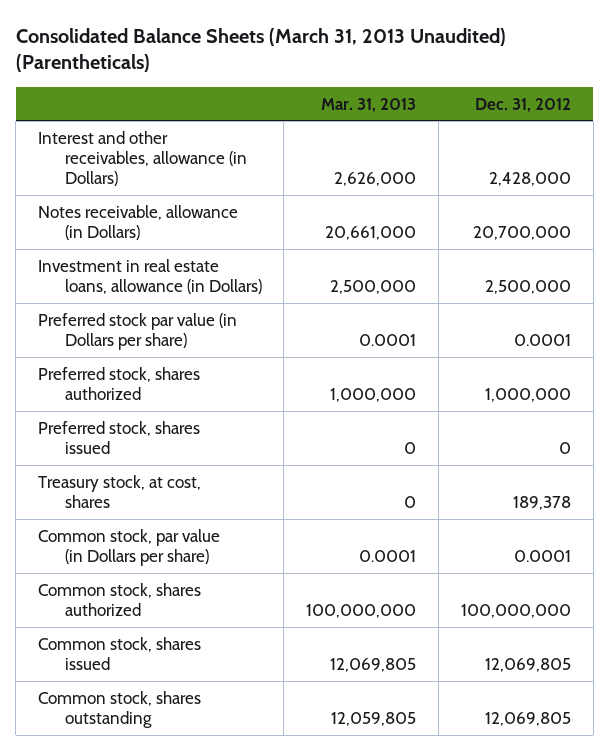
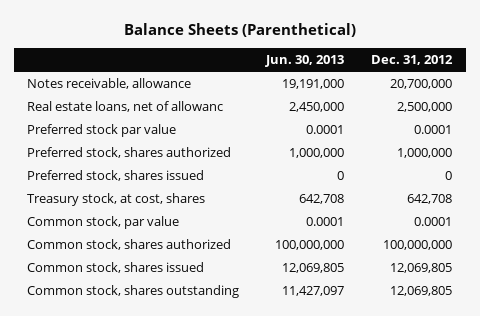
[15,27,506,73] Consolidated Balance Sheets (March 31, 2013 Unaudited) (Parentheticals) -> [123,22,356,37] Balance Sheets (Parenthetical)
[321,97,417,112] Mar. 31, 2013 -> none
none -> [265,55,345,68] Jun. 30, 2013
[38,130,247,187] Interest and other receivables, allowance (in Dollars) -> none
[38,258,262,295] Investment in real estate loans, allowance (in Dollars) -> none
[38,204,239,241] Notes receivable, allowance (in Dollars) -> [27,78,192,90] Notes receivable, allowance
none -> [27,101,224,113] Real estate loans, net of allowanc
[38,312,238,351] Preferred stock par value (in Dollars per share) -> [27,124,177,138] Preferred stock par value
[512,496,571,511] 189,378 -> [407,194,453,205] 642,708
[38,528,221,567] Common stock, par value (in Dollars per share) -> [27,216,180,230] Common stock, par value

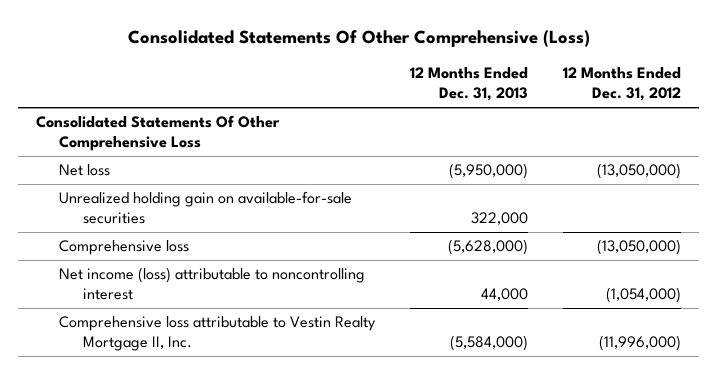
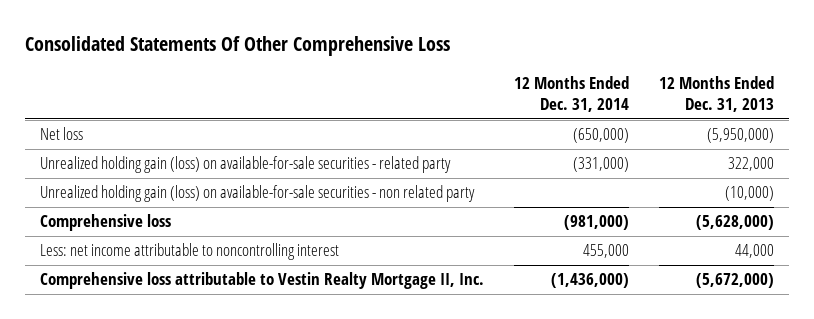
[127,29,590,47] Consolidated Statements Of Other Comprehensive (Loss) -> [25,36,451,57] Consolidated Statements Of Other Comprehensive Loss
[563,67,682,102] 12 Months Ended Dec. 31, 2012 -> none
none -> [513,75,629,113] 12 Months Ended Dec. 31, 2014
[35,115,280,152] Consolidated Statements Of Other Comprehensive Loss -> none
none -> [40,156,452,174] Unrealized holding gain (loss) on available-for-sale securities - related party
[59,191,353,225] Unrealized holding gain on available-for-sale securities -> [40,185,476,203] Unrealized holding gain (loss) on available-for-sale securities - non related party
[471,212,529,226] 322,000 -> [724,186,774,202] (10,000)
[59,267,366,301] Net income (loss) attributable to noncontrolling interest -> [40,243,340,261] Less: net income attributable to noncontrolling interest
[450,335,529,352] (5,584,000) -> [695,273,774,289] (5,672,000)

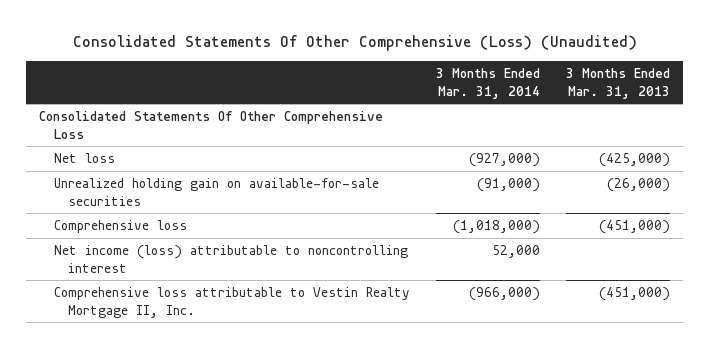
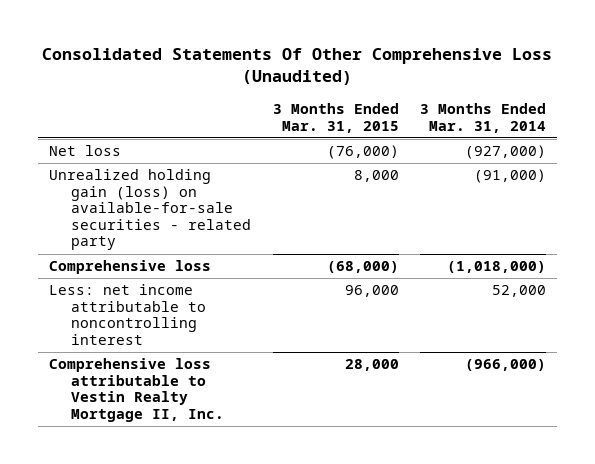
[72,35,637,52] Consolidated Statements Of Other Comprehensive (Loss) (Unaudited) -> [42,48,553,86] Consolidated Statements Of Other Comprehensive Loss (Unaudited)
[565,68,670,99] 3 Months Ended Mar. 31, 2013 -> none
none -> [272,103,399,133] 3 Months Ended Mar. 31, 2015
[39,111,384,139] Consolidated Statements Of Other Comprehensive Loss -> none
[53,178,379,206] Unrealized holding gain on available-for-sale securities -> [48,169,252,251] Unrealized holding gain (loss) on available-for-sale securities - related party
[53,245,408,273] Net income (loss) attributable to noncontrolling interest -> [48,284,207,345] Less: net income attributable to noncontrolling interest

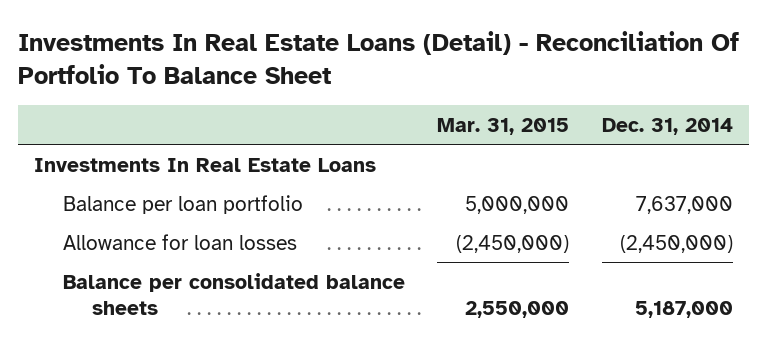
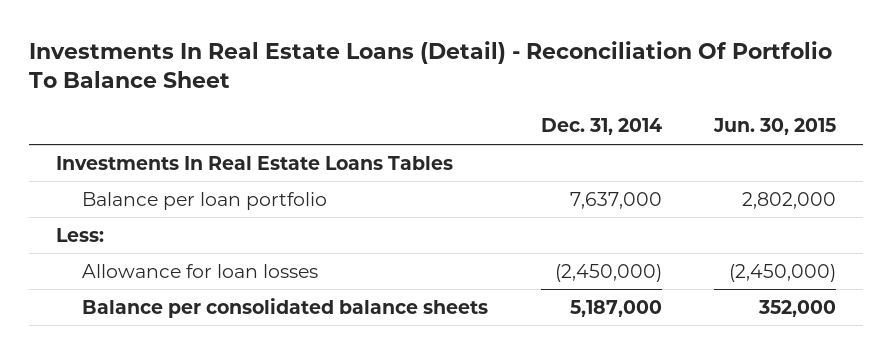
[437,117,570,135] Mar. 31, 2015 -> none
none -> [713,118,837,136] Jun. 30, 2015
[34,157,377,172] Investments In Real Estate Loans -> [55,155,453,170] Investments In Real Estate Loans Tables
none -> [55,227,104,242] Less:

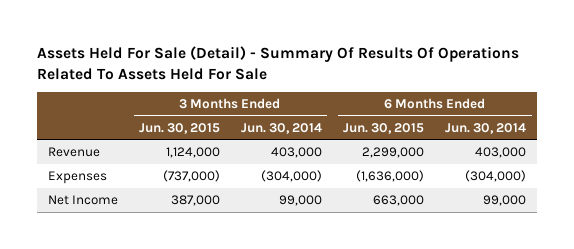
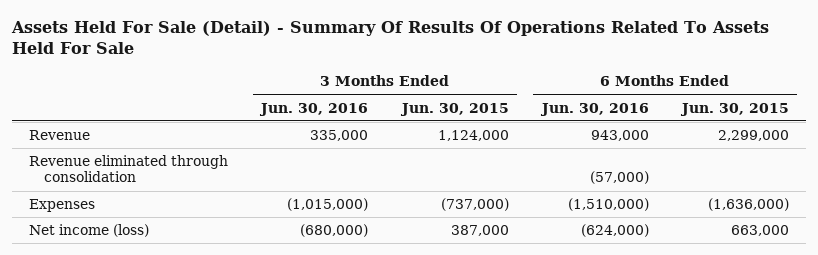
[241,122,323,134] Jun. 30, 2014 -> none
[445,122,527,134] Jun. 30, 2014 -> none
none -> [259,102,369,116] Jun. 30, 2016
none -> [539,102,649,116] Jun. 30, 2016
none -> [28,155,228,183] Revenue eliminated through consolidation
[47,195,118,206] Net Income -> [28,224,149,238] Net income (loss)

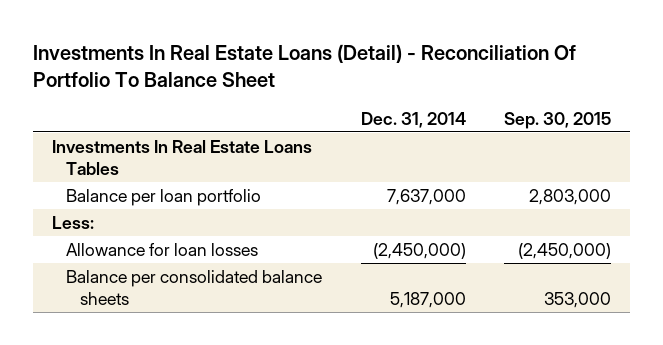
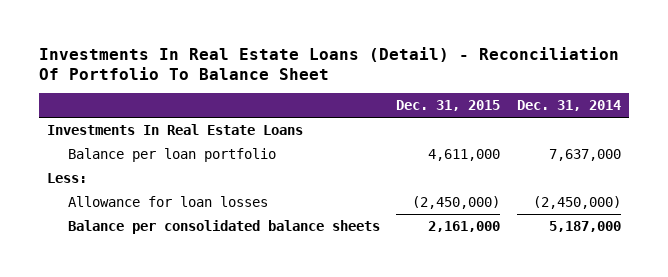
[504,111,612,129] Sep. 30, 2015 -> none
none -> [396,100,501,112] Dec. 31, 2015
[52,139,313,176] Investments In Real Estate Loans Tables -> [47,123,304,135] Investments In Real Estate Loans

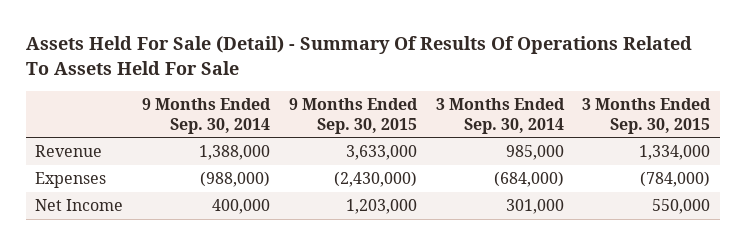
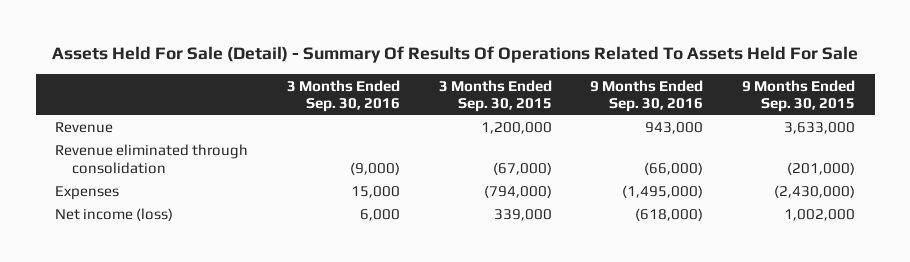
[141,98,271,134] 9 Months Ended Sep. 30, 2014 -> none
[435,98,565,134] 3 Months Ended Sep. 30, 2014 -> none
none -> [286,79,400,113] 3 Months Ended Sep. 30, 2016
none -> [590,79,704,113] 9 Months Ended Sep. 30, 2016
[639,145,711,161] 1,334,000 -> [480,122,552,135] 1,200,000
none -> [54,144,248,175] Revenue eliminated through consolidation
[640,171,711,188] (784,000) -> [483,185,552,199] (794,000)
[35,199,124,212] Net Income -> [54,208,173,222] Net income (loss)
[345,199,417,215] 1,203,000 -> [784,209,856,222] 1,002,000
[652,199,711,215] 550,000 -> [493,209,552,222] 339,000

